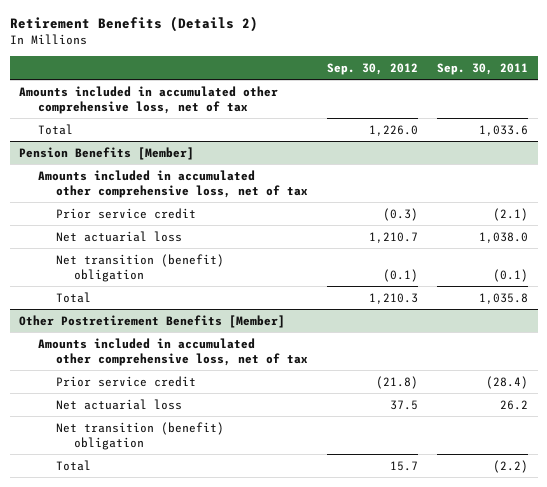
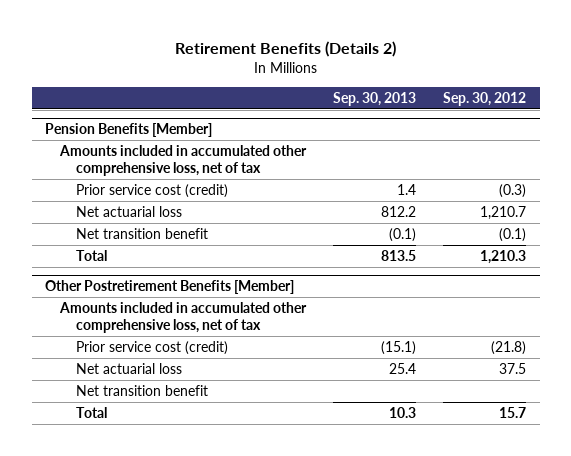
[437,62,529,75] Sep. 30, 2011 -> none
none -> [333,92,417,107] Sep. 30, 2013
[19,85,279,115] Amounts included in accumulated other comprehensive loss, net of tax -> none
[37,123,73,135] Total -> none
[55,207,196,219] Prior service credit -> [75,183,228,198] Prior service cost (credit)
[55,253,224,283] Net transition (benefit) obligation -> [75,227,208,239] Net transition benefit
[55,375,196,387] Prior service credit -> [75,340,228,355] Prior service cost (credit)
[55,421,224,451] Net transition (benefit) obligation -> [75,384,208,396] Net transition benefit

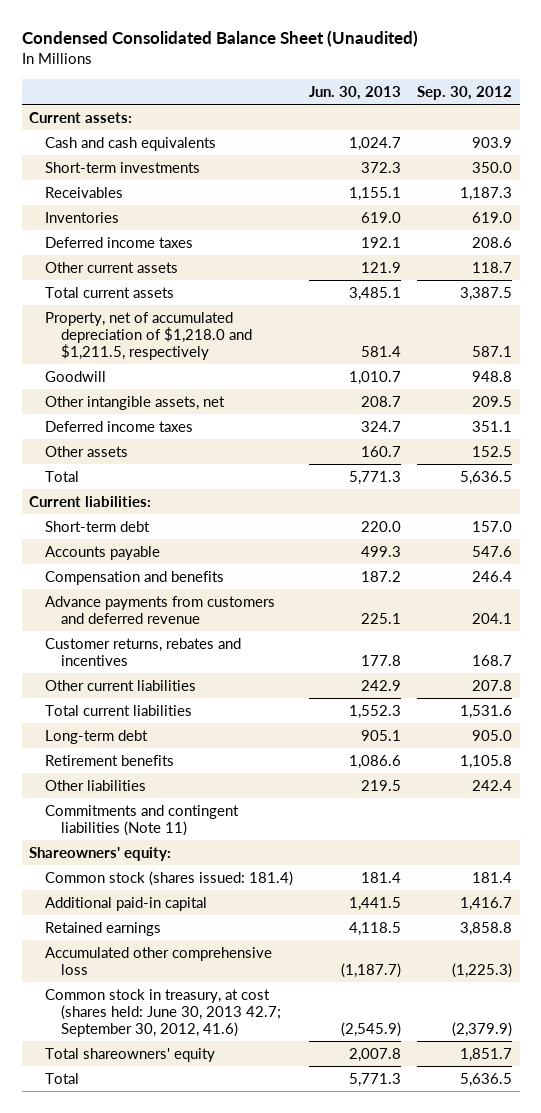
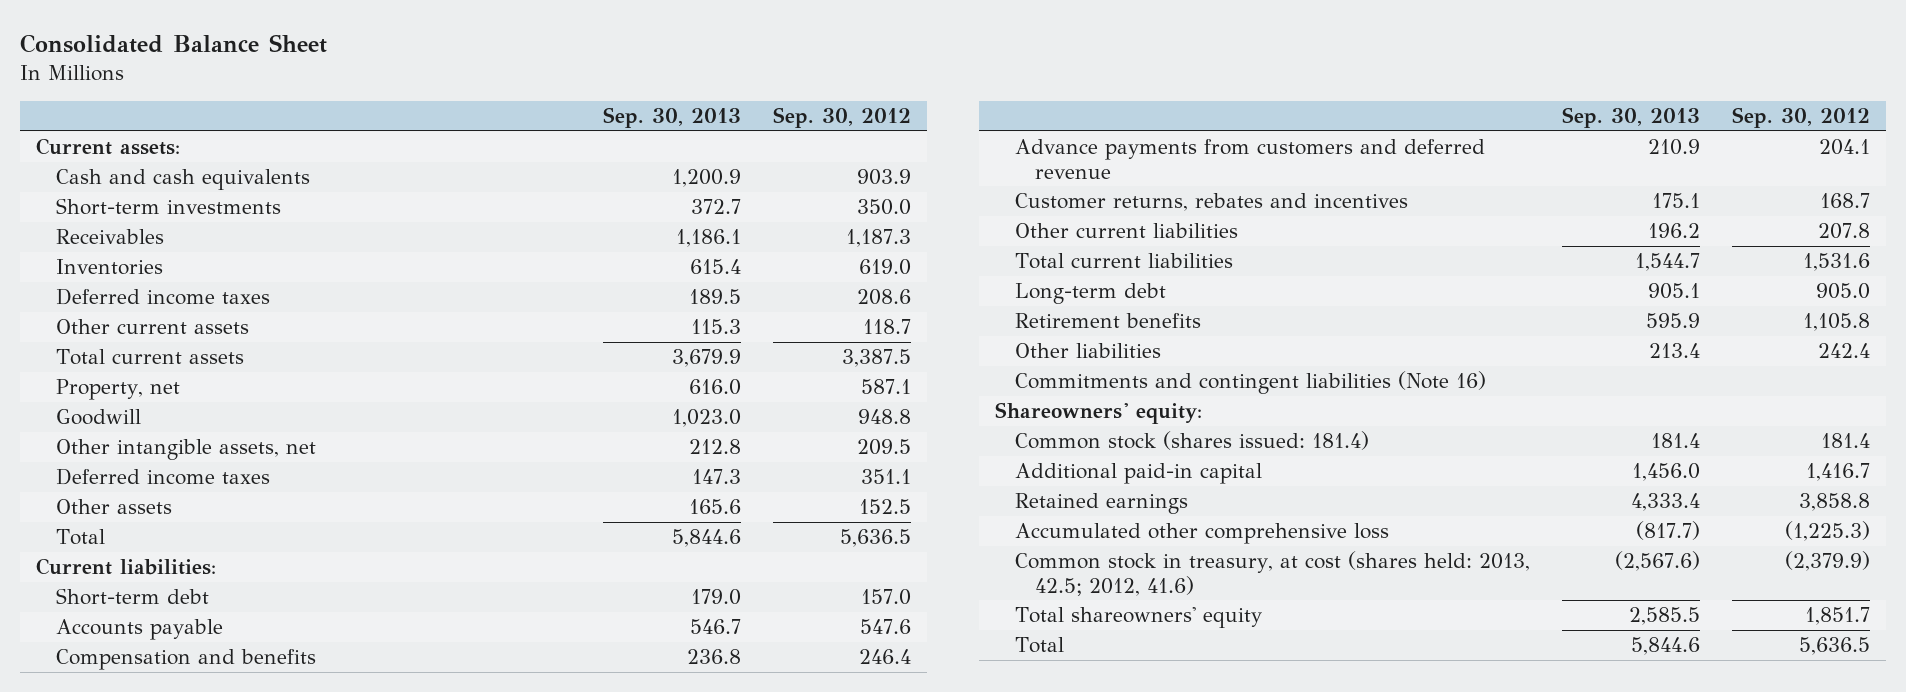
[21,30,418,48] Condensed Consolidated Balance Sheet (Unaudited) -> [19,33,327,53] Consolidated Balance Sheet
[309,85,402,100] Jun. 30, 2013 -> none
none -> [603,106,742,128] Sep. 30, 2013
[45,311,253,360] Property, net of accumulated depreciation of $1,218.0 and $1,211.5, respectively -> [56,379,181,401] Property, net
[45,804,240,836] Commitments and contingent liabilities (Note 11) -> [1015,371,1487,395] Commitments and contingent liabilities (Note 16)
[45,988,282,1037] Common stock in treasury, at cost (shares held: June 30, 2013 42.7; September 30, 2012, 41.6) -> [1015,551,1531,596] Common stock in treasury, at cost (shares held: 2013, 42.5; 2012, 41.6)

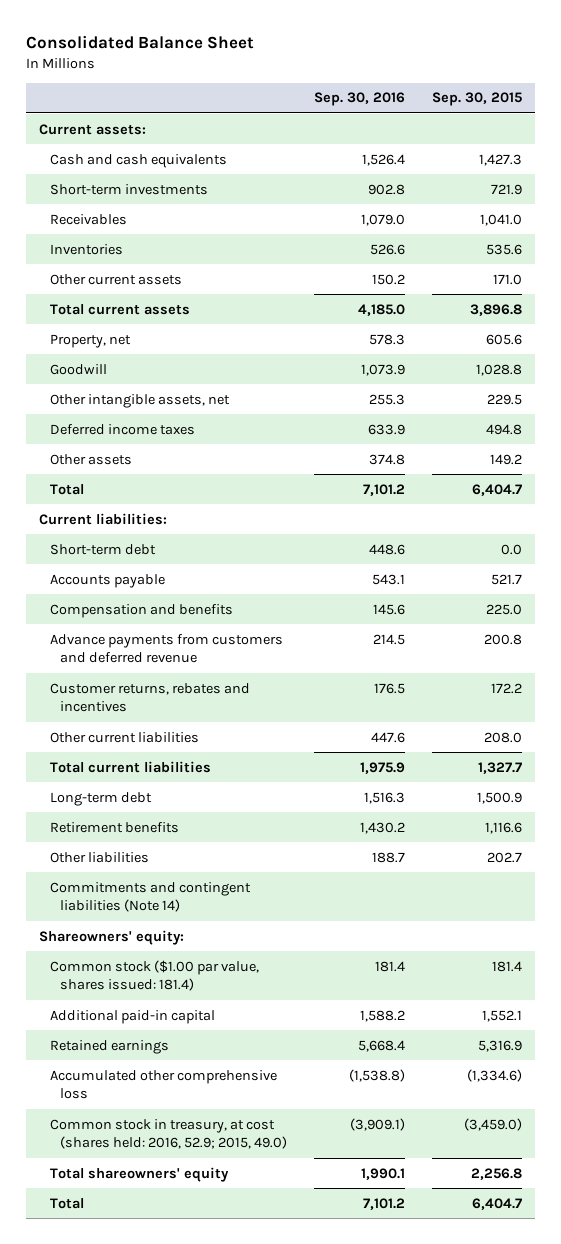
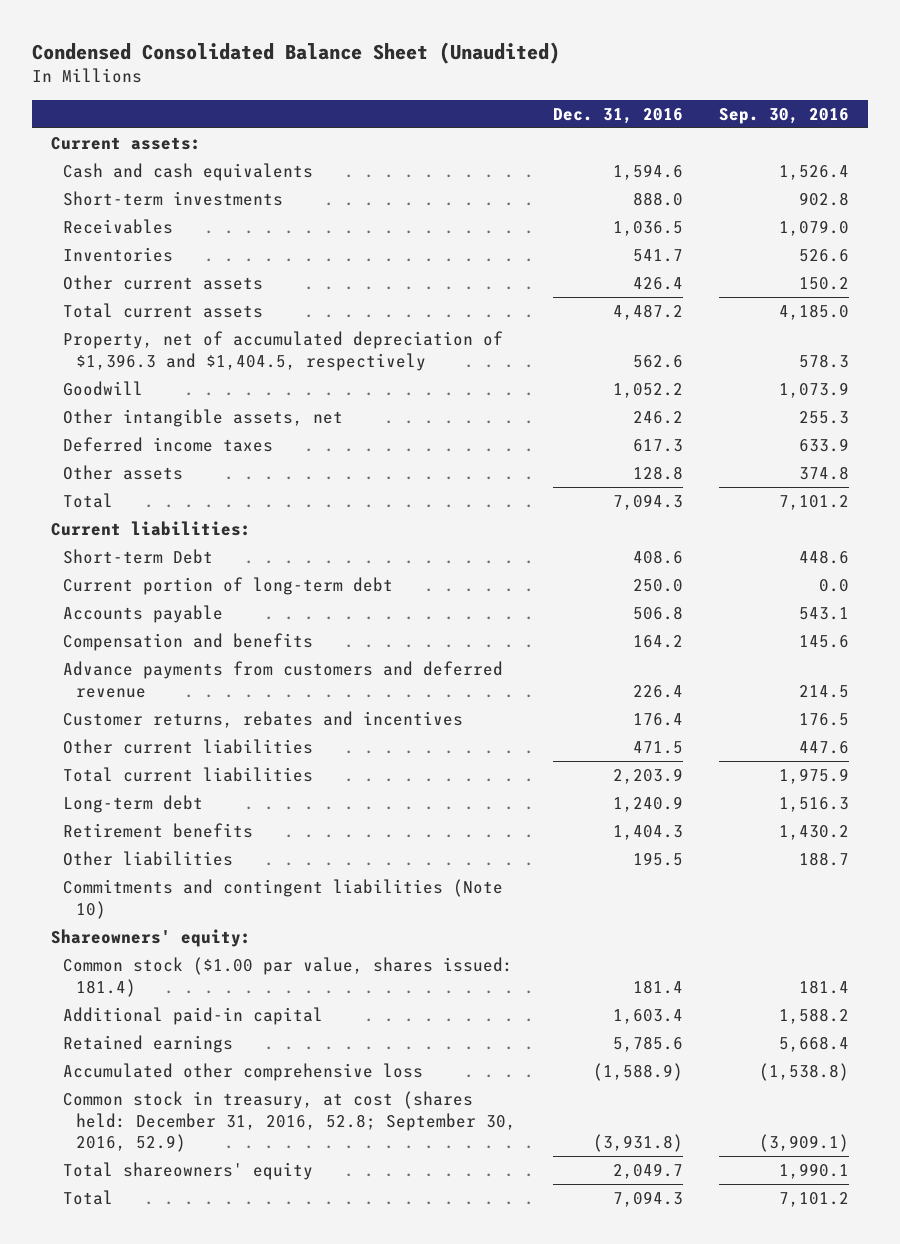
[25,35,254,50] Consolidated Balance Sheet -> [32,42,561,65] Condensed Consolidated Balance Sheet (Unaudited)
[431,92,522,107] Sep. 30, 2015 -> none
none -> [552,107,683,124] Dec. 31, 2016
[49,333,131,348] Property, net -> [63,330,504,371] Property, net of accumulated depreciation of $1,396.3 and $1,404.5, respectively
[49,543,156,555] Short-term debt -> [63,548,214,564] Short-term Debt
none -> [63,576,394,595] Current portion of long-term debt
[49,881,251,913] Commitments and contingent liabilities (Note 14) -> [63,878,504,919] Commitments and contingent liabilities (Note 10)
[49,1118,288,1150] Common stock in treasury, at cost (shares held: 2016, 52.9; 2015, 49.0) -> [63,1090,516,1153] Common stock in treasury, at cost (shares held: December 31, 2016, 52.8; September 30, 2016, 52.9)

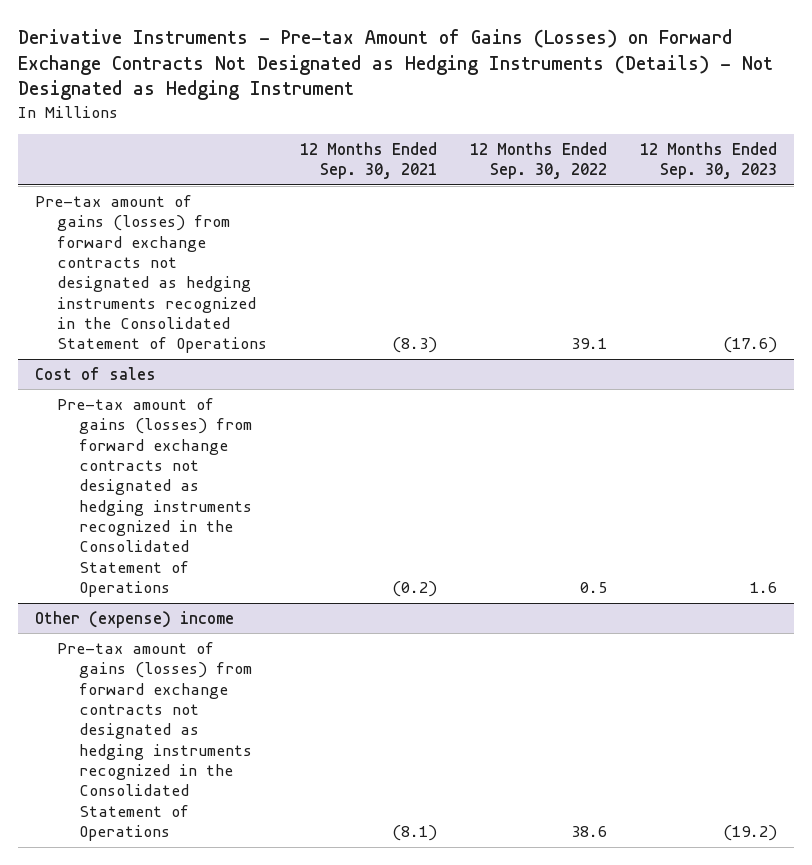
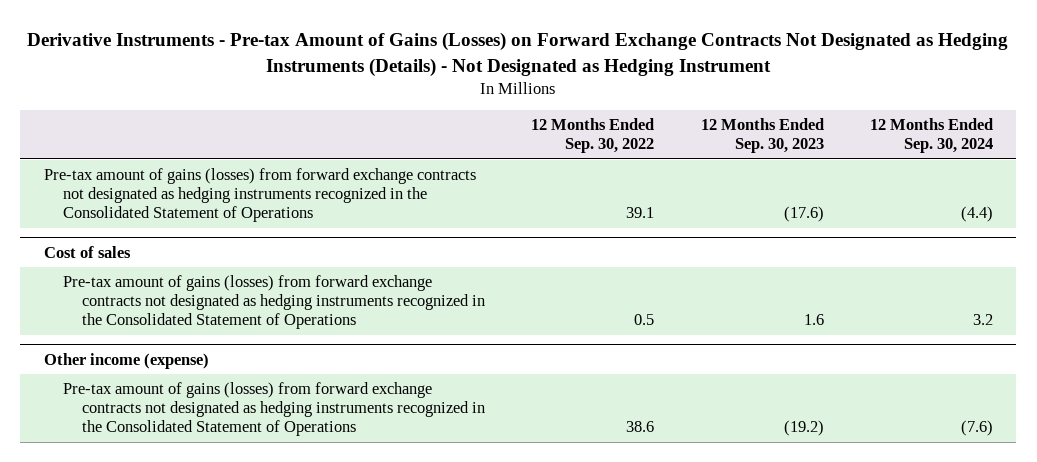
[299,141,437,180] 12 Months Ended Sep. 30, 2021 -> none
none -> [870,118,994,154] 12 Months Ended Sep. 30, 2024
[34,610,234,628] Other (expense) income -> [43,352,209,369] Other income (expense)

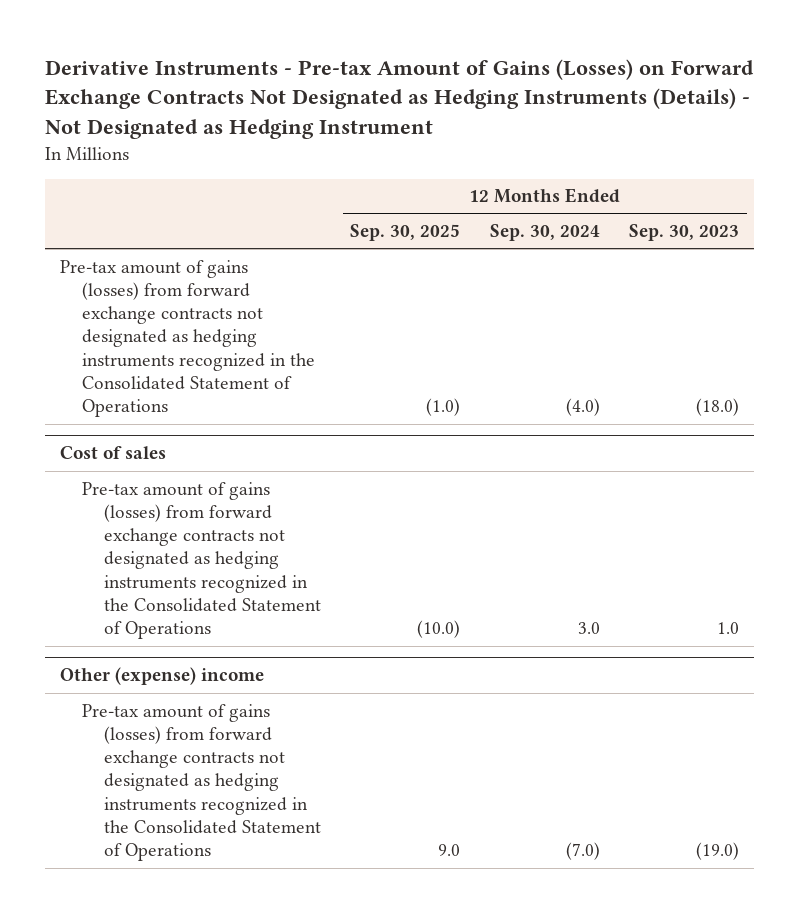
[531,118,655,154] 12 Months Ended Sep. 30, 2022 -> none
none -> [350,224,461,242] Sep. 30, 2025
[783,206,824,223] (17.6) -> [696,398,740,417] (18.0)
[961,206,994,223] (4.4) -> [565,398,600,417] (4.0)
[803,314,824,326] 1.6 -> [717,622,740,635] 1.0
[973,314,994,326] 3.2 -> [577,622,600,635] 3.0
[43,352,209,369] Other income (expense) -> [59,667,264,686] Other (expense) income
[783,420,824,437] (19.2) -> [696,842,740,861] (19.0)
[961,420,994,437] (7.6) -> [565,842,600,861] (7.0)

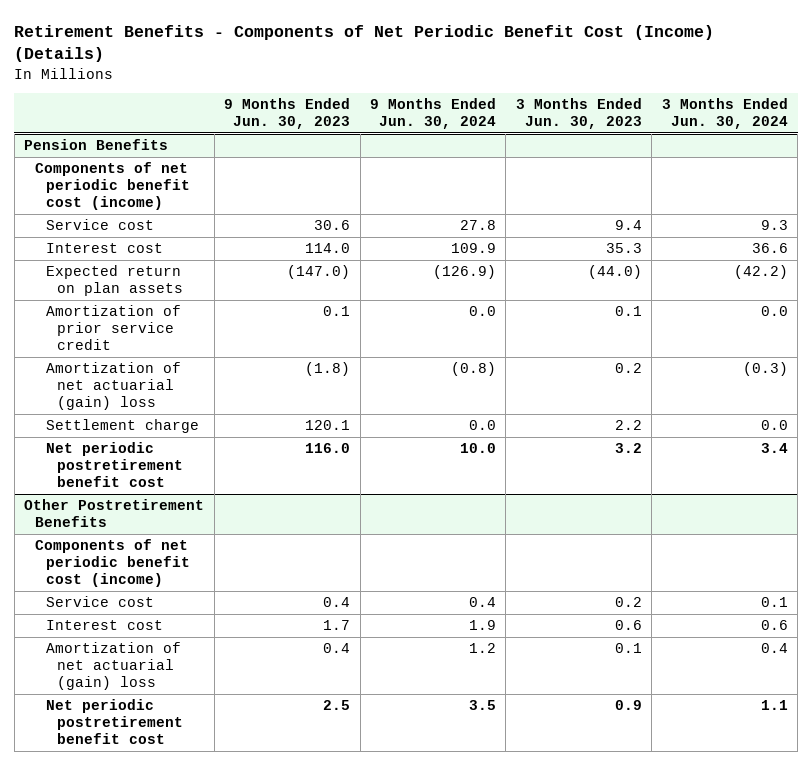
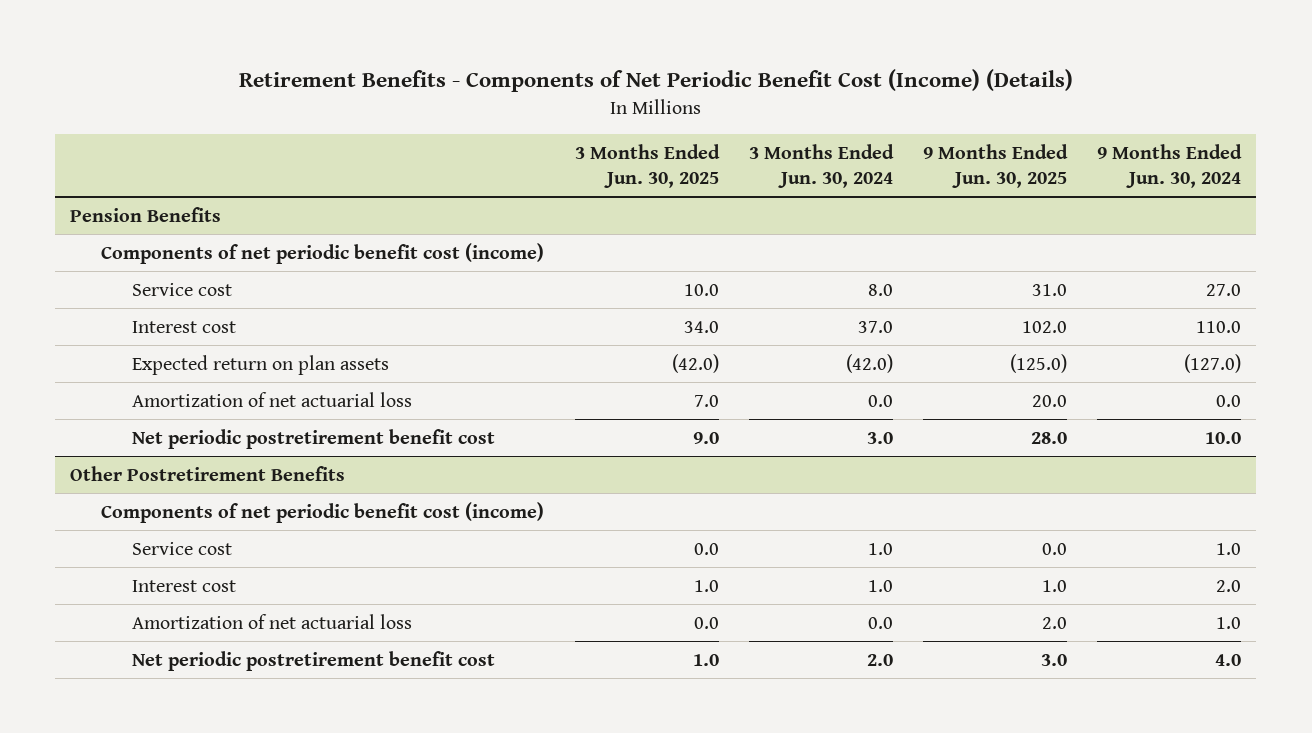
[224,98,351,130] 9 Months Ended Jun. 30, 2023 -> none
[515,98,642,130] 3 Months Ended Jun. 30, 2023 -> none
none -> [574,143,720,189] 3 Months Ended Jun. 30, 2025
none -> [922,143,1068,189] 9 Months Ended Jun. 30, 2025
[45,305,181,350] Amortization of prior service credit -> none
[45,419,199,434] Settlement charge -> none
[459,220,496,231] 27.8 -> [1206,283,1242,296] 27.0
[760,220,788,231] 9.3 -> [867,283,893,296] 8.0
[450,243,496,254] 109.9 -> [1196,320,1242,333] 110.0
[751,243,788,254] 36.6 -> [857,320,893,333] 37.0
[432,265,496,280] (126.9) -> [1184,353,1242,373] (127.0)
[733,265,788,280] (42.2) -> [845,353,893,373] (42.0)
[45,362,181,410] Amortization of net actuarial (gain) loss -> [132,391,413,407] Amortization of net actuarial loss
[450,362,496,377] (0.8) -> [1216,394,1242,407] 0.0
[742,362,788,377] (0.3) -> [867,394,893,407] 0.0
[760,443,788,454] 3.4 -> [866,431,893,444] 3.0
[468,597,496,608] 0.4 -> [1216,542,1242,555] 1.0
[760,597,788,608] 0.1 -> [867,542,893,555] 1.0
[468,620,496,631] 1.9 -> [1216,579,1242,592] 2.0
[760,620,788,631] 0.6 -> [867,579,893,592] 1.0
[45,642,181,690] Amortization of net actuarial (gain) loss -> [132,613,413,629] Amortization of net actuarial loss
[468,643,496,654] 1.2 -> [1216,616,1242,629] 1.0
[760,643,788,654] 0.4 -> [867,616,893,629] 0.0
[468,700,496,711] 3.5 -> [1215,653,1242,666] 4.0
[760,700,788,711] 1.1 -> [866,653,893,666] 2.0

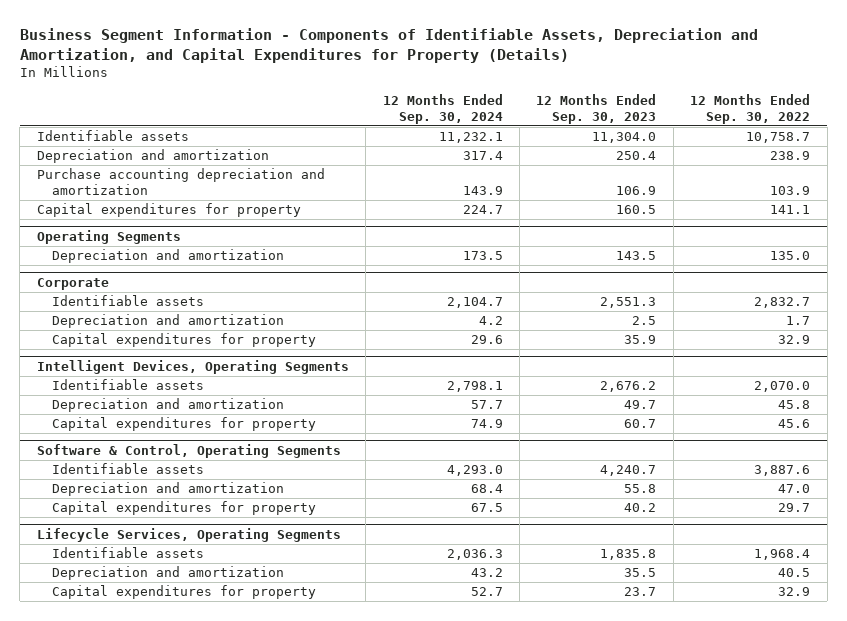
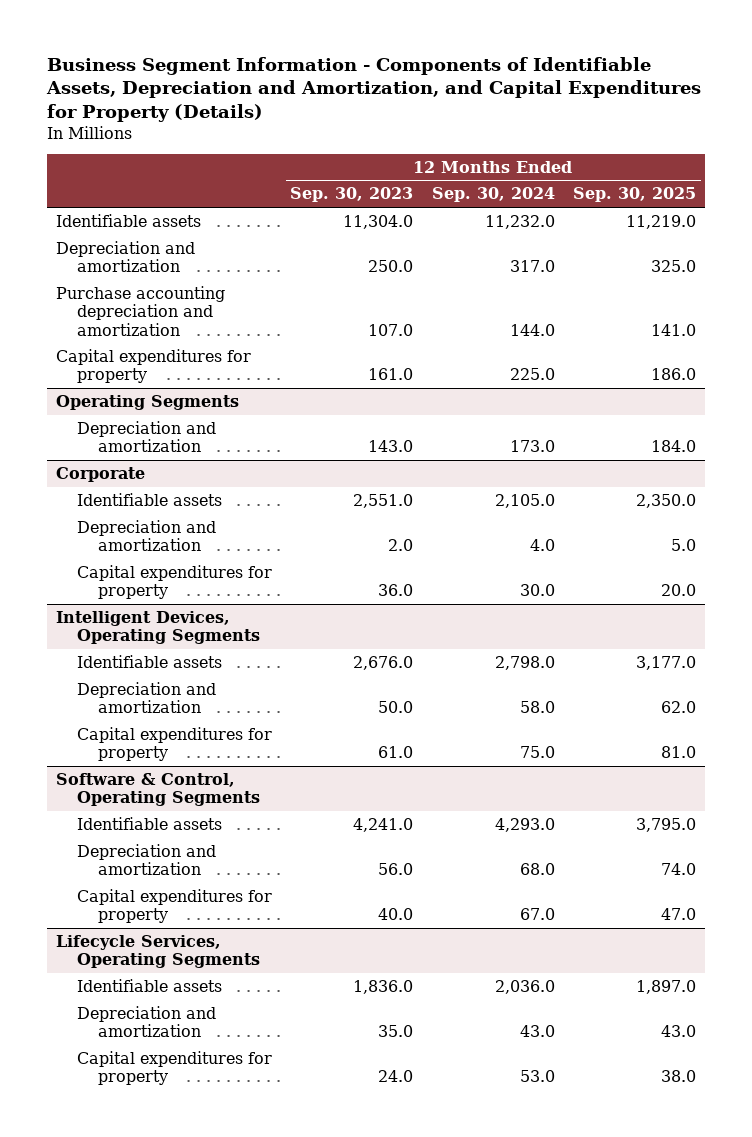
[690,93,811,124] 12 Months Ended Sep. 30, 2022 -> none
none -> [573,187,697,203] Sep. 30, 2025
[438,132,503,144] 11,232.1 -> [484,214,555,229] 11,232.0
[462,151,503,161] 317.4 -> [509,260,555,273] 317.0
[616,151,657,161] 250.4 -> [368,260,414,273] 250.0
[462,186,503,196] 143.9 -> [509,323,555,336] 144.0
[616,186,657,196] 106.9 -> [368,323,414,336] 107.0
[462,205,503,215] 224.7 -> [509,368,555,381] 225.0
[616,205,657,215] 160.5 -> [368,368,414,381] 161.0
[462,251,503,261] 173.5 -> [509,440,555,453] 173.0
[616,251,657,261] 143.5 -> [368,440,414,453] 143.0
[446,297,503,309] 2,104.7 -> [494,493,555,508] 2,105.0
[600,297,657,309] 2,551.3 -> [353,493,414,508] 2,551.0
[478,316,503,326] 4.2 -> [529,539,555,552] 4.0
[632,316,657,326] 2.5 -> [388,539,414,552] 2.0
[470,335,503,345] 29.6 -> [519,584,555,597] 30.0
[624,335,657,345] 35.9 -> [378,584,414,597] 36.0
[446,381,503,393] 2,798.1 -> [494,655,555,670] 2,798.0
[600,381,657,393] 2,676.2 -> [353,655,414,670] 2,676.0
[470,400,503,410] 57.7 -> [519,701,555,714] 58.0
[624,400,657,410] 49.7 -> [378,701,414,714] 50.0
[470,419,503,429] 74.9 -> [519,746,555,759] 75.0
[624,419,657,429] 60.7 -> [378,746,414,759] 61.0
[600,465,657,477] 4,240.7 -> [353,817,414,832] 4,241.0
[470,484,503,494] 68.4 -> [519,863,555,876] 68.0
[624,484,657,494] 55.8 -> [378,863,414,876] 56.0
[470,503,503,513] 67.5 -> [519,908,555,921] 67.0
[624,503,657,513] 40.2 -> [378,908,414,921] 40.0
[446,549,503,561] 2,036.3 -> [494,979,555,994] 2,036.0
[600,549,657,561] 1,835.8 -> [353,979,414,994] 1,836.0
[470,568,503,578] 43.2 -> [519,1025,555,1038] 43.0
[624,568,657,578] 35.5 -> [378,1025,414,1038] 35.0
[470,587,503,597] 52.7 -> [519,1070,555,1083] 53.0
[624,587,657,597] 23.7 -> [378,1070,414,1083] 24.0

